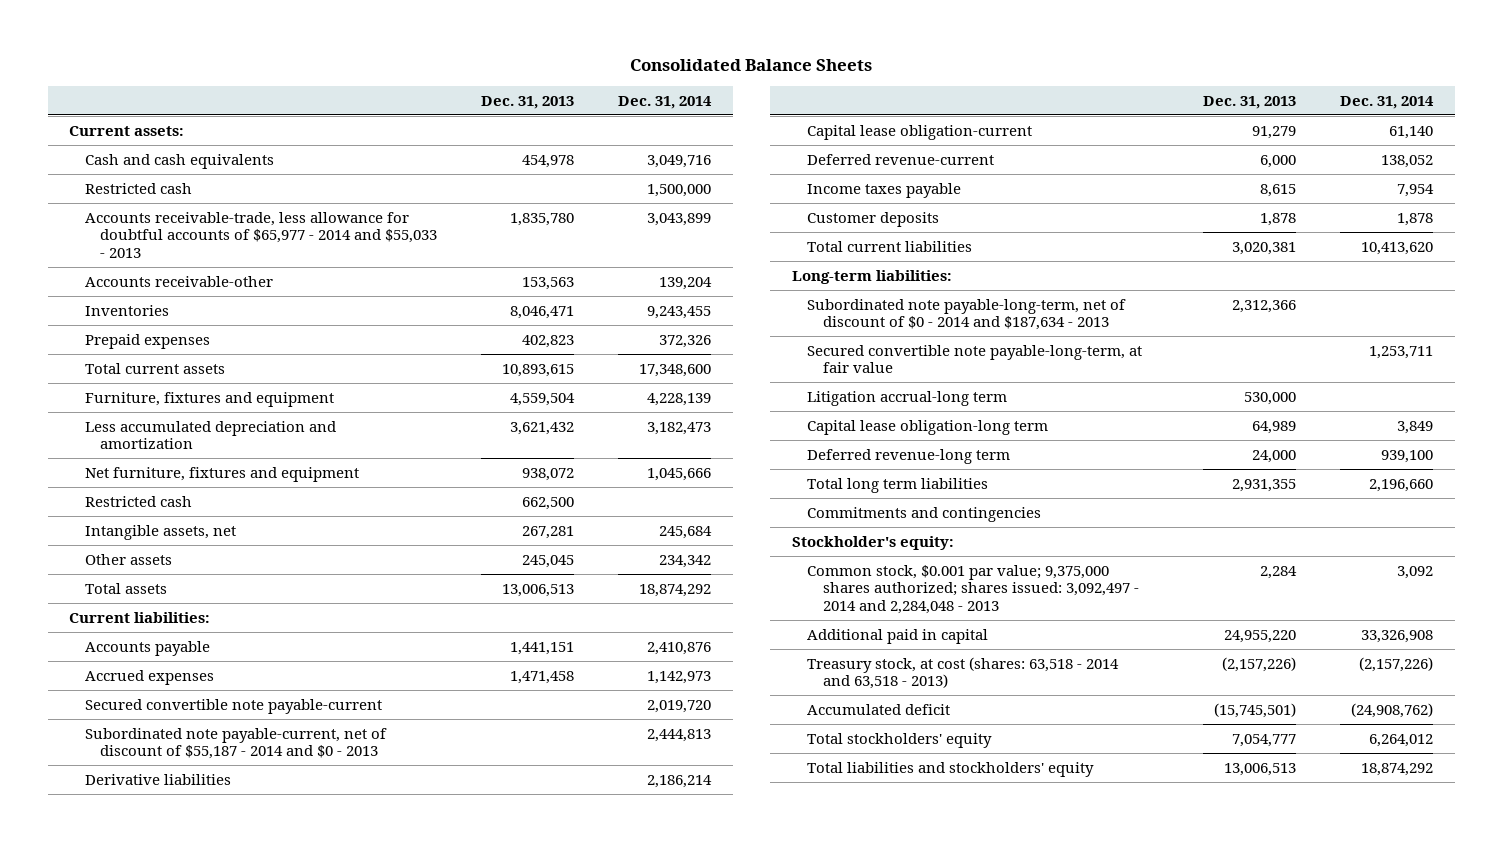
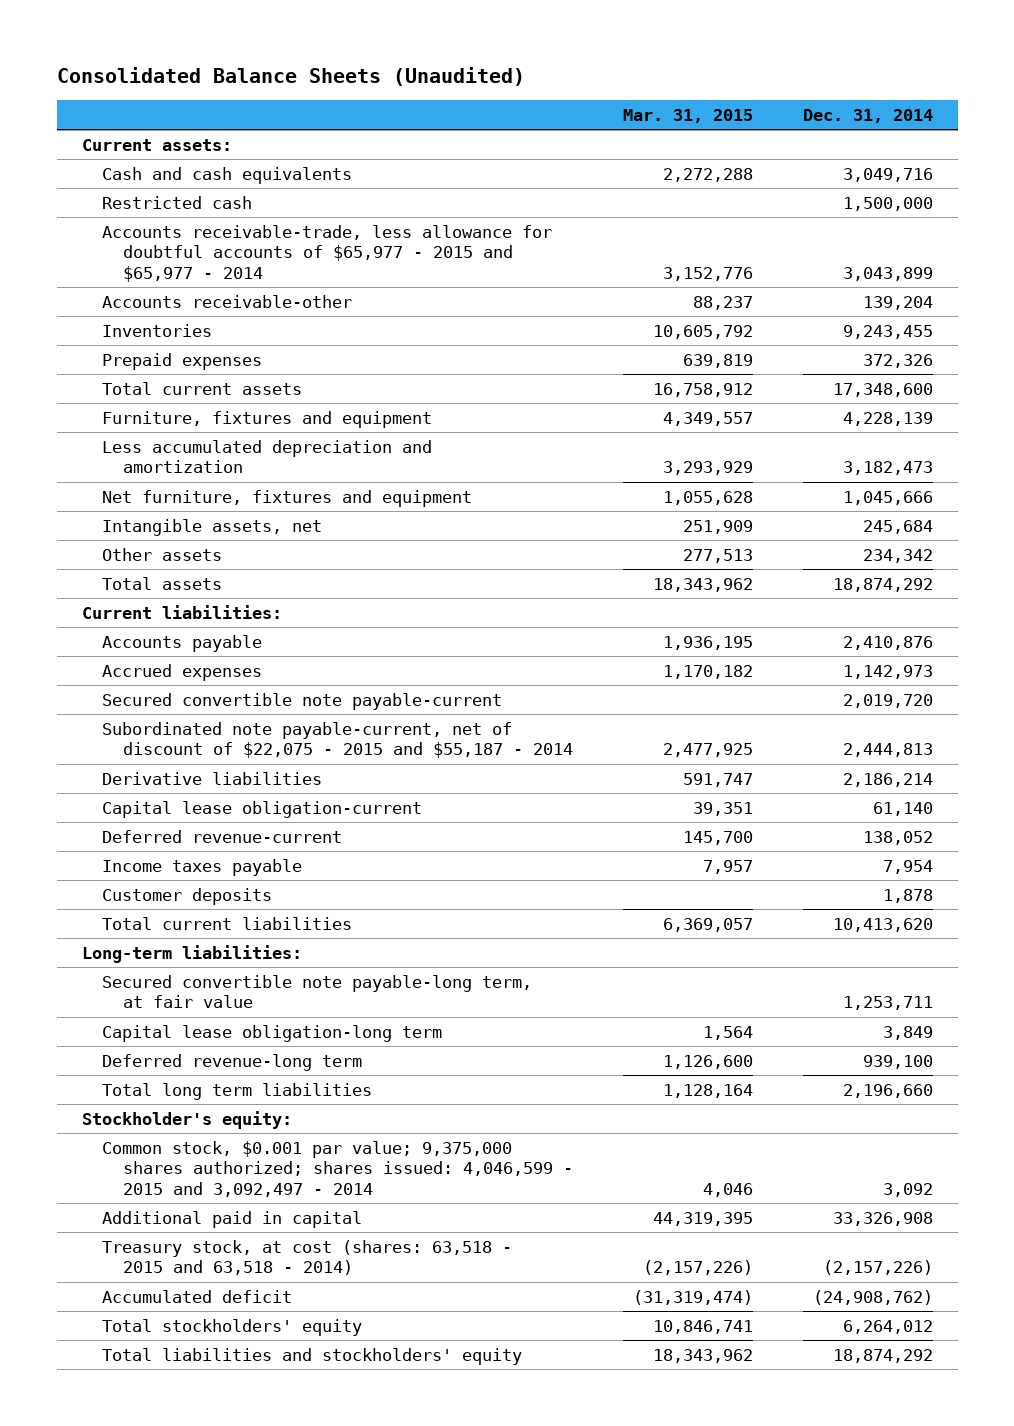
[630,58,873,71] Consolidated Balance Sheets -> [56,67,525,87] Consolidated Balance Sheets (Unaudited)
[480,95,574,109] Dec. 31, 2013 -> none
none -> [622,109,753,124] Mar. 31, 2015
[84,211,438,258] Accounts receivable-trade, less allowance for doubtful accounts of $65,977 - 2014 and $55,033 - 2013 -> [102,224,553,283] Accounts receivable-trade, less allowance for doubtful accounts of $65,977 - 2015 and $65,977 - 2014
[84,495,192,507] Restricted cash -> none
[84,727,387,760] Subordinated note payable-current, net of discount of $55,187 - 2014 and $0 - 2013 -> [102,721,573,759] Subordinated note payable-current, net of discount of $22,075 - 2015 and $55,187 - 2014
[807,298,1127,331] Subordinated note payable-long-term, net of discount of $0 - 2014 and $187,634 - 2013 -> none
[807,390,1008,406] Litigation accrual-long term -> none
[807,344,1143,374] Secured convertible note payable-long-term, at fair value -> [102,974,533,1009] Secured convertible note payable-long term, at fair value
[807,506,1042,522] Commitments and contingencies -> none
[807,564,1139,614] Common stock, $0.001 par value; 9,375,000 shares authorized; shares issued: 3,092,497 - 2014 and 2,284,048 - 2013 -> [102,1140,573,1198] Common stock, $0.001 par value; 9,375,000 shares authorized; shares issued: 4,046,599 - 2015 and 3,092,497 - 2014
[807,656,1120,690] Treasury stock, at cost (shares: 63,518 - 2014 and 63,518 - 2013) -> [102,1239,513,1276] Treasury stock, at cost (shares: 63,518 - 2015 and 63,518 - 2014)

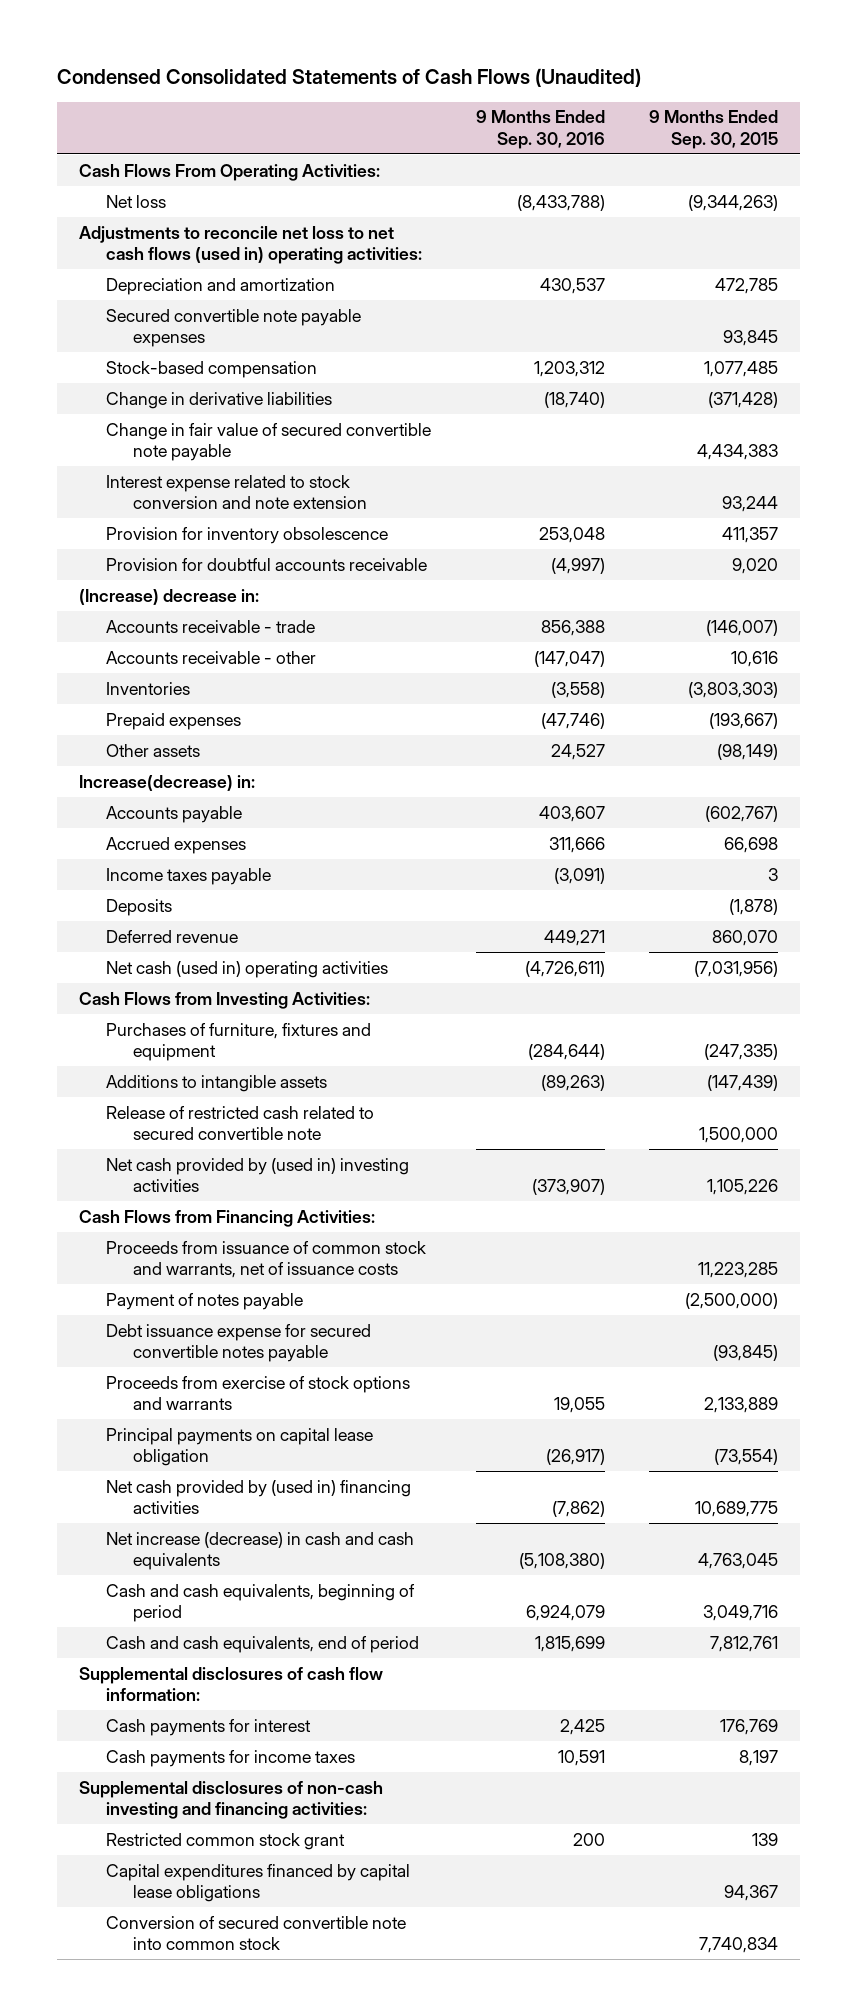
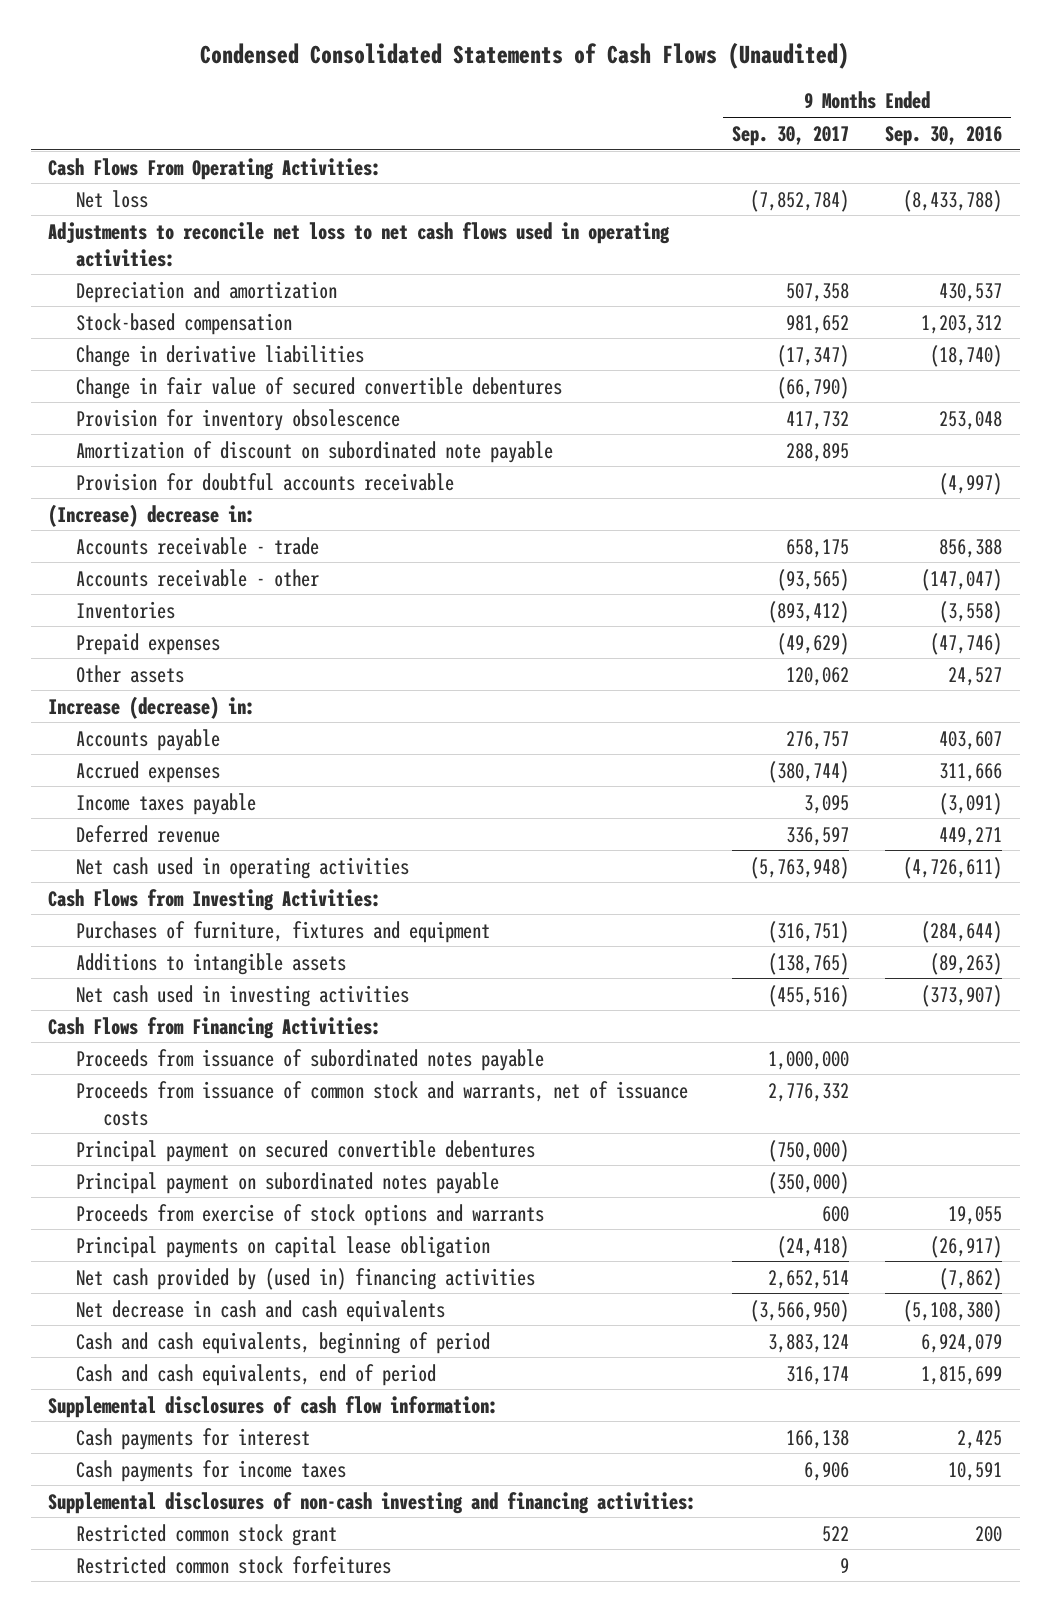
[649,110,779,149] 9 Months Ended Sep. 30, 2015 -> none
none -> [732,125,850,146] Sep. 30, 2017
[79,225,423,264] Adjustments to reconcile net loss to net cash flows (used in) operating activities: -> [48,221,671,267] Adjustments to reconcile net loss to net cash flows used in operating activities:
[106,308,362,347] Secured convertible note payable expenses -> none
[106,474,368,509] Interest expense related to stock conversion and note extension -> none
[106,422,432,461] Change in fair value of secured convertible note payable -> [75,376,562,399] Change in fair value of secured convertible debentures
none -> [75,440,553,463] Amortization of discount on subordinated note payable
[79,774,256,791] Increase(decrease) in: -> [48,695,256,719] Increase (decrease) in:
[106,898,173,916] Deposits -> none
[106,960,389,978] Net cash (used in) operating activities -> [75,856,409,879] Net cash used in operating activities
[106,1105,375,1140] Release of restricted cash related to secured convertible note -> none
[106,1157,410,1192] Net cash provided by (used in) investing activities -> [75,984,409,1007] Net cash used in investing activities
none -> [75,1048,544,1071] Proceeds from issuance of subordinated notes payable
[106,1292,304,1310] Payment of notes payable -> none
[106,1323,372,1362] Debt issuance expense for secured convertible notes payable -> none
none -> [75,1139,535,1162] Principal payment on secured convertible debentures
none -> [75,1171,499,1194] Principal payment on subordinated notes payable
[106,1531,415,1570] Net increase (decrease) in cash and cash equivalents -> [75,1299,445,1322] Net decrease in cash and cash equivalents
[106,1863,411,1902] Capital expenditures financed by capital lease obligations -> none
[106,1915,407,1950] Conversion of secured convertible note into common stock -> none
none -> [75,1555,391,1574] Restricted common stock forfeitures

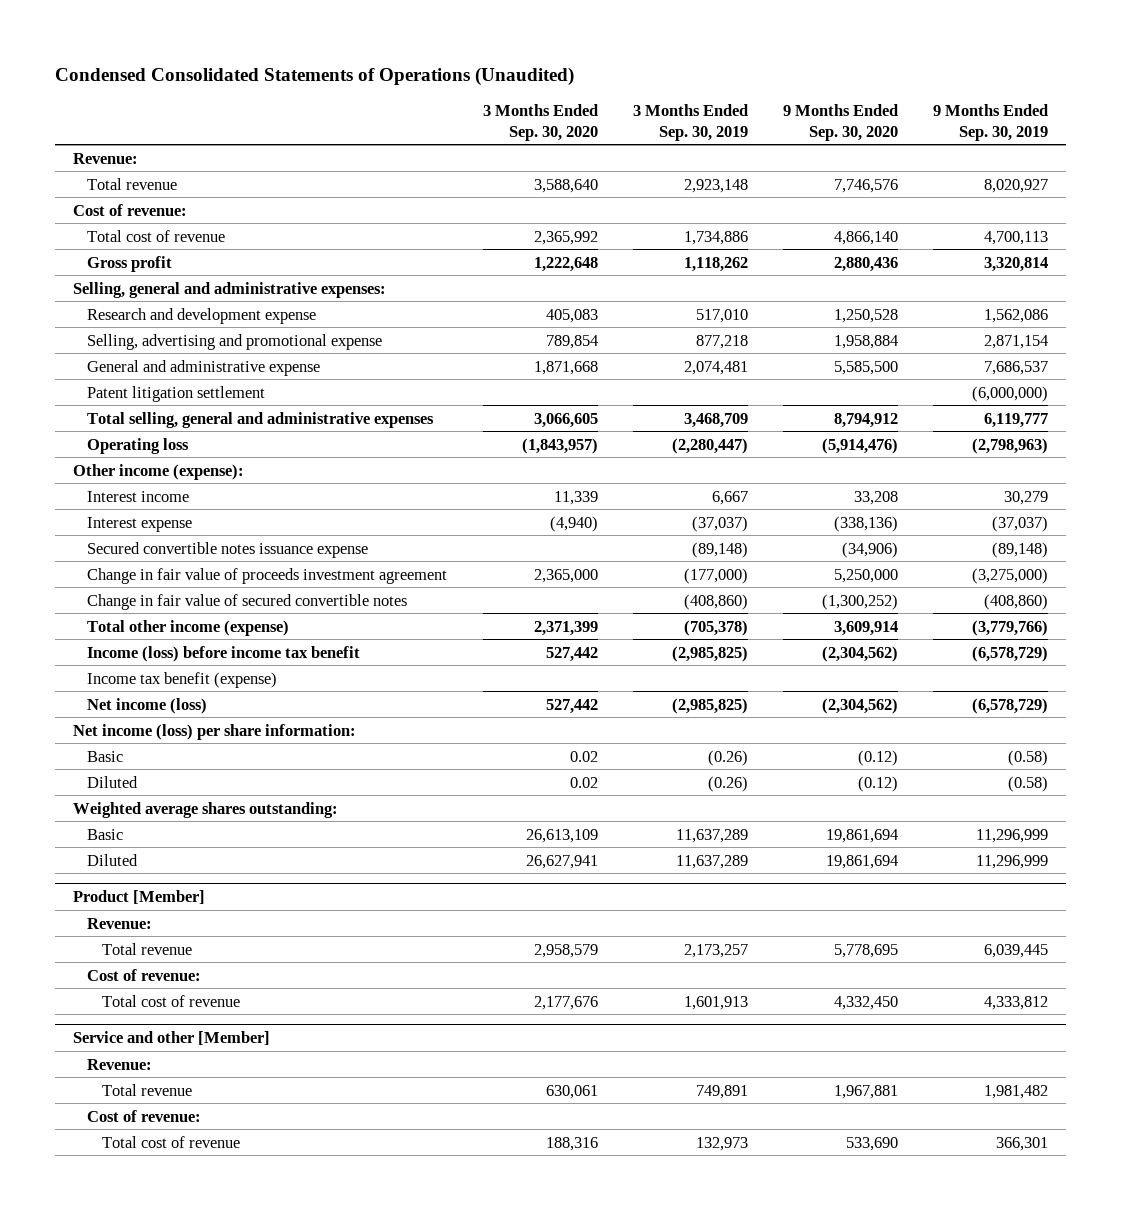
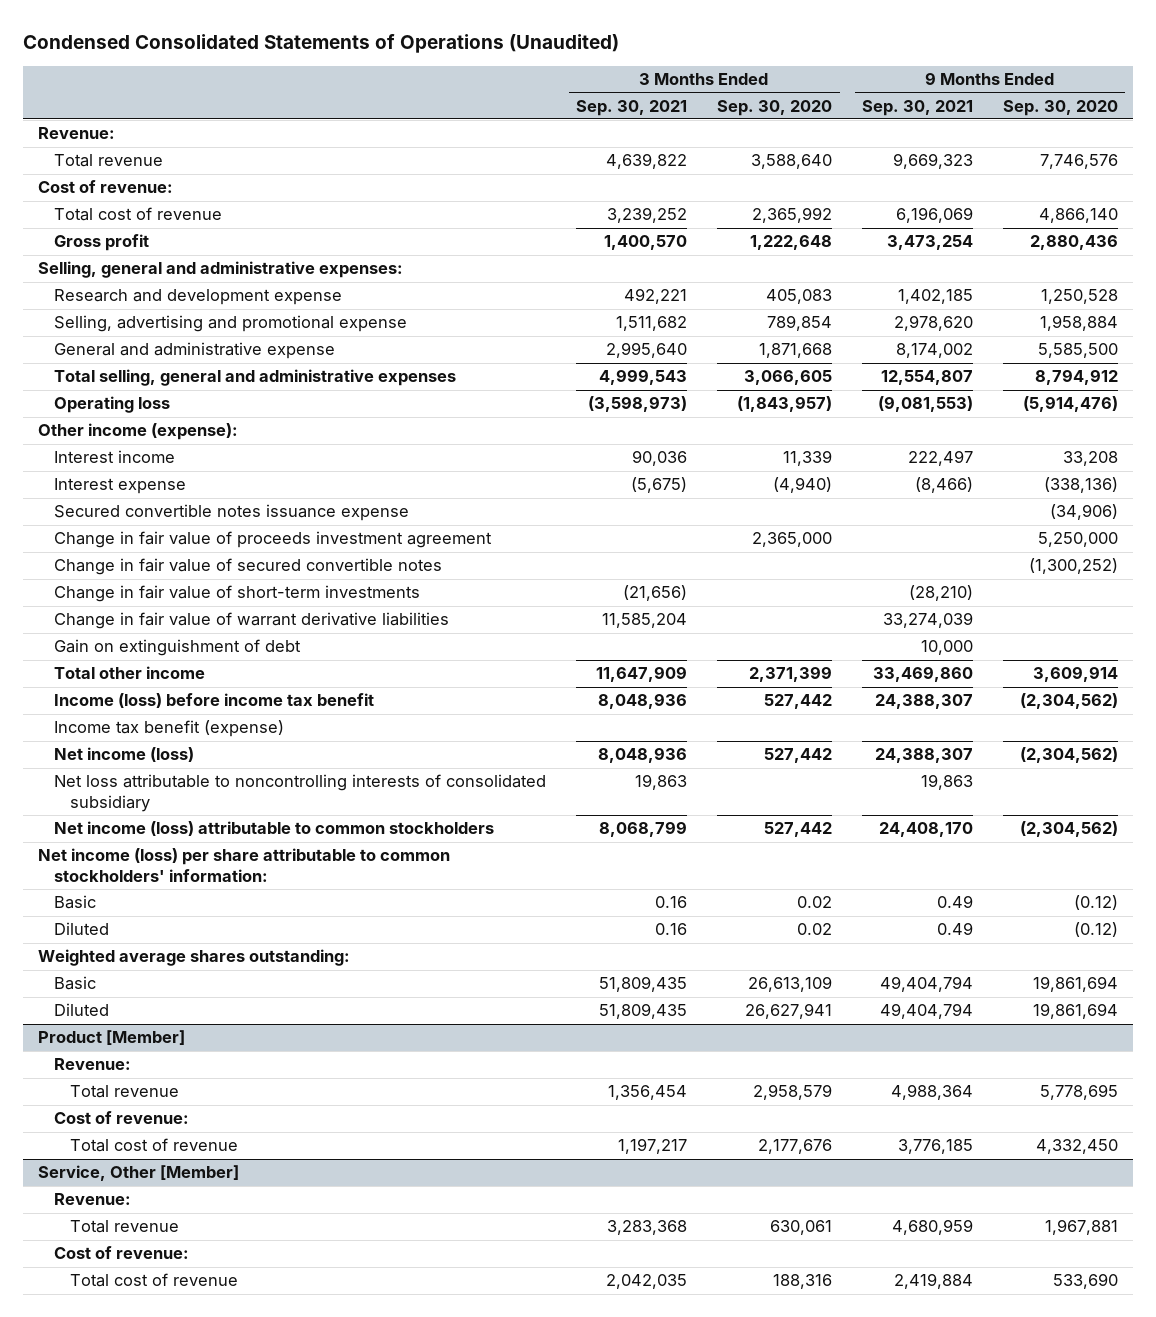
[632,104,748,141] 3 Months Ended Sep. 30, 2019 -> none
[933,104,1049,141] 9 Months Ended Sep. 30, 2019 -> none
none -> [576,99,688,116] Sep. 30, 2021
none -> [862,99,974,116] Sep. 30, 2021
[87,385,266,402] Patent litigation settlement -> none
none -> [54,585,421,603] Change in fair value of short-term investments
none -> [54,612,450,630] Change in fair value of warrant derivative liabilities
none -> [54,639,302,657] Gain on extinguishment of debt
[87,619,290,636] Total other income (expense) -> [54,666,206,680] Total other income
none -> [54,774,547,812] Net loss attributable to noncontrolling interests of consolidated subsidiary
none -> [54,821,495,837] Net income (loss) attributable to common stockholders
[72,723,356,740] Net income (loss) per share information: -> [38,848,451,882] Net income (loss) per share attributable to common stockholders' information:
[72,1030,270,1045] Service and other [Member] -> [38,1165,240,1182] Service, Other [Member]

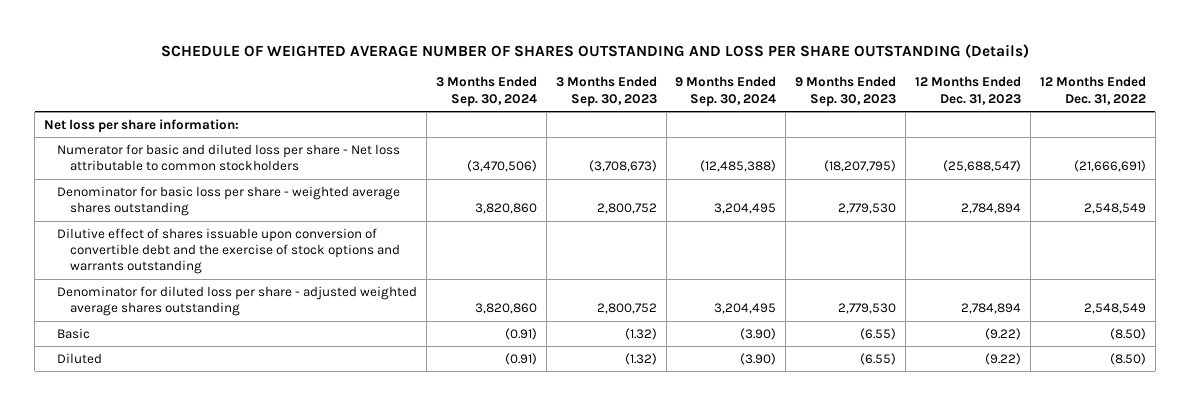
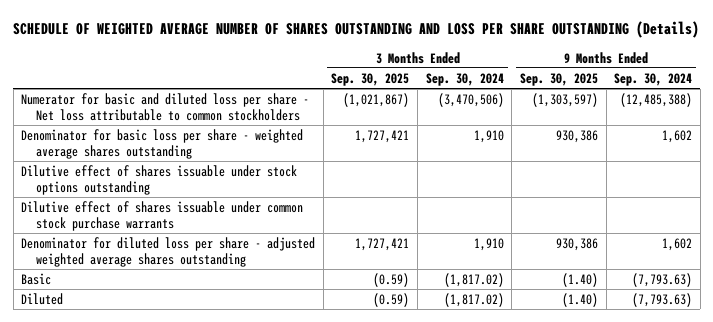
[555,76,657,107] 3 Months Ended Sep. 30, 2023 -> none
[795,76,897,107] 9 Months Ended Sep. 30, 2023 -> none
[915,76,1022,105] 12 Months Ended Dec. 31, 2023 -> none
[1039,76,1146,105] 12 Months Ended Dec. 31, 2022 -> none
none -> [331,72,410,86] Sep. 30, 2025
none -> [520,72,599,86] Sep. 30, 2025
[44,118,240,133] Net loss per share information: -> none
[474,203,537,215] 3,820,860 -> [473,129,504,143] 1,910
[714,203,777,215] 3,204,495 -> [662,129,693,143] 1,602
none -> [21,164,298,196] Dilutive effect of shares issuable under stock options outstanding
[57,227,401,275] Dilutive effect of shares issuable upon conversion of convertible debt and the exercise of stock options and warrants outstanding -> [21,200,304,232] Dilutive effect of shares issuable under common stock purchase warrants
[474,303,537,315] 3,820,860 -> [473,237,504,251] 1,910
[714,303,777,315] 3,204,495 -> [662,237,693,251] 1,602
[504,327,537,340] (0.91) -> [443,272,504,287] (1,817.02)
[740,327,777,340] (3.90) -> [632,272,693,287] (7,793.63)
[504,352,537,365] (0.91) -> [443,292,504,307] (1,817.02)
[740,352,777,365] (3.90) -> [632,292,693,307] (7,793.63)

